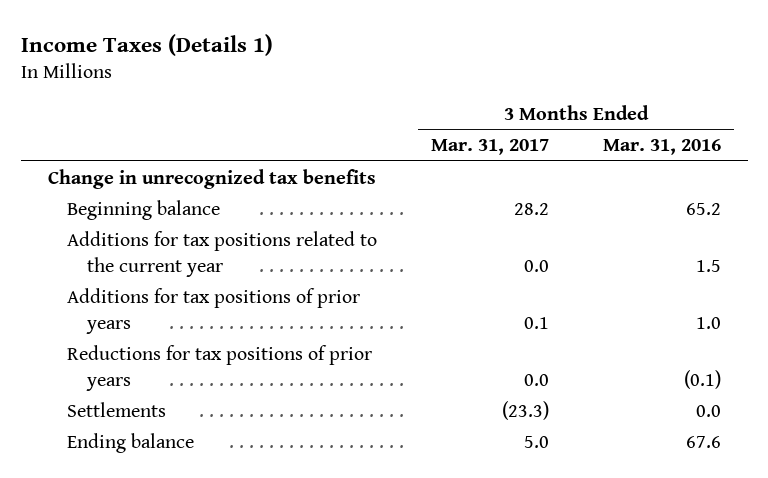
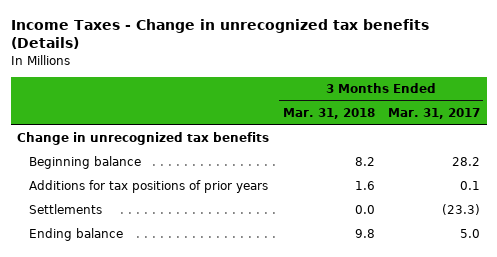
[20,33,273,56] Income Taxes (Details 1) -> [10,18,429,50] Income Taxes - Change in unrecognized tax benefits (Details)
[602,139,721,156] Mar. 31, 2016 -> none
none -> [282,108,375,120] Mar. 31, 2018
[67,230,378,277] Additions for tax positions related to the current year -> none
[67,344,373,391] Reductions for tax positions of prior years -> none

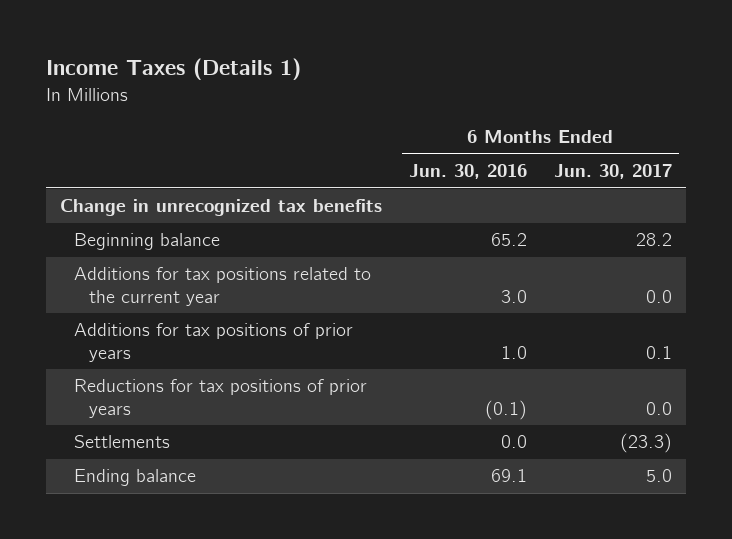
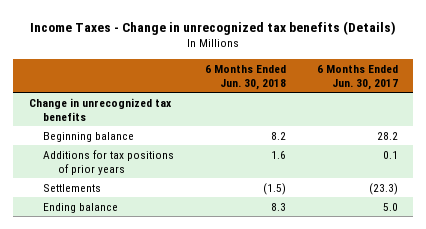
[46,58,302,81] Income Taxes (Details 1) -> [30,20,397,35] Income Taxes - Change in unrecognized tax benefits (Details)
[408,164,527,180] Jun. 30, 2016 -> none
none -> [205,64,287,90] 6 Months Ended Jun. 30, 2018
[74,267,372,306] Additions for tax positions related to the current year -> none
[74,379,368,418] Reductions for tax positions of prior years -> none

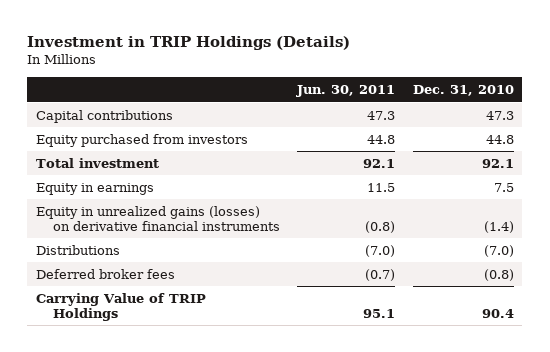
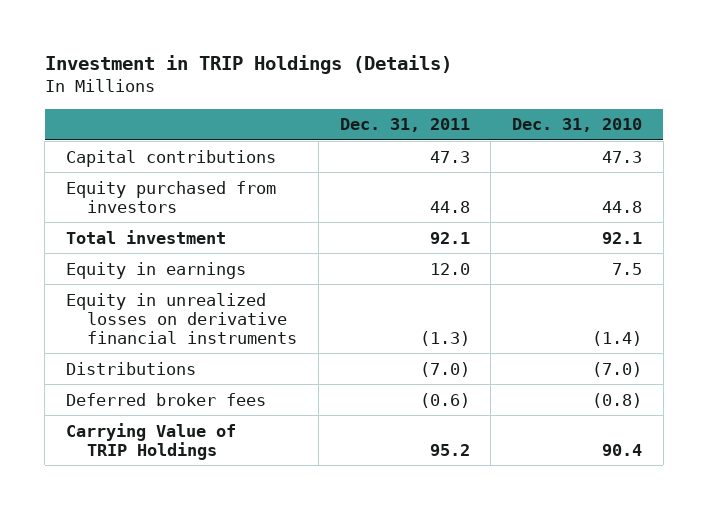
[296,84,396,97] Jun. 30, 2011 -> none
none -> [339,118,470,133] Dec. 31, 2011
[36,205,281,231] Equity in unrealized gains (losses) on derivative financial instruments -> [66,292,297,344] Equity in unrealized losses on derivative financial instruments

